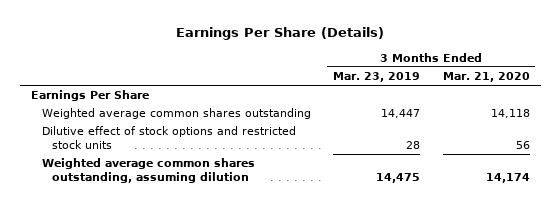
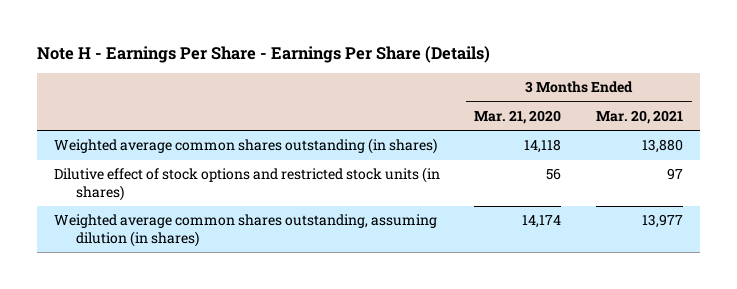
[176,27,385,41] Earnings Per Share (Details) -> [36,45,490,63] Note H - Earnings Per Share - Earnings Per Share (Details)
[333,72,421,83] Mar. 23, 2019 -> none
none -> [595,109,683,124] Mar. 20, 2021
[30,90,149,102] Earnings Per Share -> none
[41,108,311,120] Weighted average common shares outstanding -> [53,138,437,155] Weighted average common shares outstanding (in shares)
[41,126,296,149] Dilutive effect of stock options and restricted stock units -> [53,167,440,201] Dilutive effect of stock options and restricted stock units (in shares)
[41,158,255,183] Weighted average common shares outstanding, assuming dilution -> [53,214,437,247] Weighted average common shares outstanding, assuming dilution (in shares)

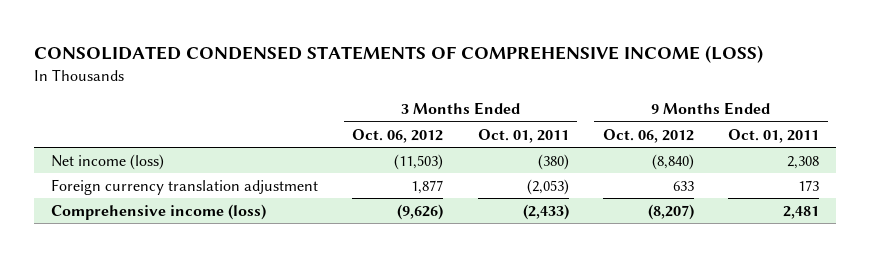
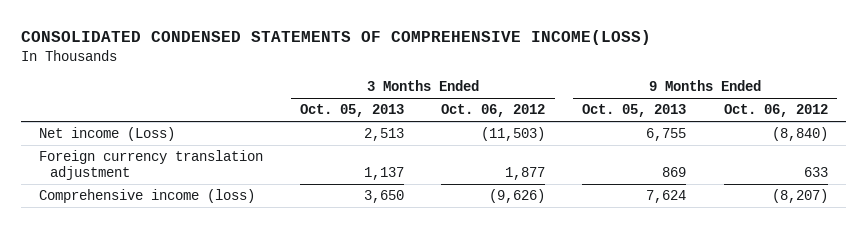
[34,44,764,63] CONSOLIDATED CONDENSED STATEMENTS OF COMPREHENSIVE INCOME (LOSS) -> [20,30,651,46] CONSOLIDATED CONDENSED STATEMENTS OF COMPREHENSIVE INCOME(LOSS)
[477,128,569,143] Oct. 01, 2011 -> none
[728,128,820,143] Oct. 01, 2011 -> none
none -> [300,104,405,118] Oct. 05, 2013
none -> [582,104,687,118] Oct. 05, 2013
[51,153,165,170] Net income (loss) -> [39,127,176,142] Net income (Loss)

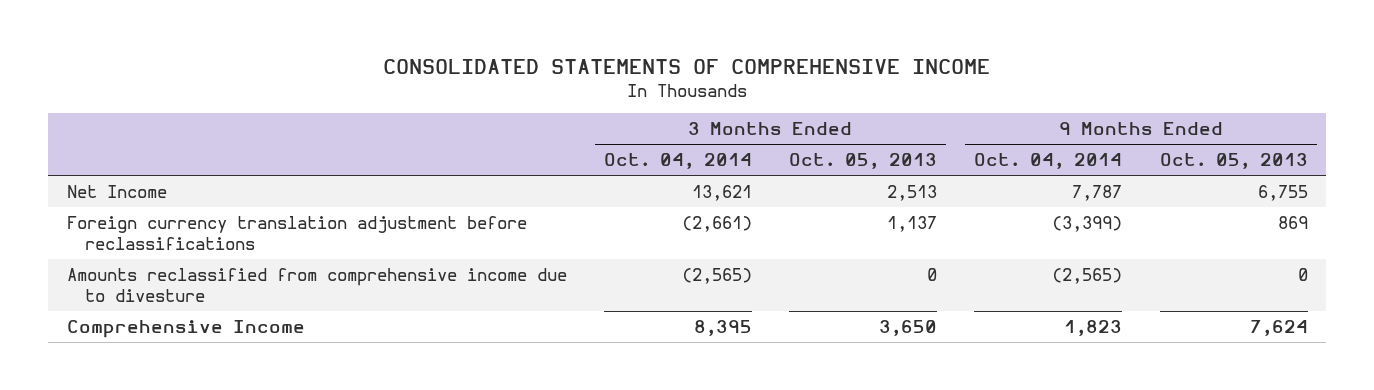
[20,30,651,46] CONSOLIDATED CONDENSED STATEMENTS OF COMPREHENSIVE INCOME(LOSS) -> [383,59,991,75] CONSOLIDATED STATEMENTS OF COMPREHENSIVE INCOME
[441,104,546,118] Oct. 06, 2012 -> none
[723,104,828,118] Oct. 06, 2012 -> none
none -> [603,153,752,170] Oct. 04, 2014
none -> [974,153,1123,170] Oct. 04, 2014
[39,127,176,142] Net income (Loss) -> [66,184,167,198] Net Income
[39,150,264,181] Foreign currency translation adjustment -> [66,215,527,251] Foreign currency translation adjustment before reclassifications
none -> [66,267,567,303] Amounts reclassified from comprehensive income due to divesture
[39,189,256,204] Comprehensive income (loss) -> [66,319,305,338] Comprehensive Income

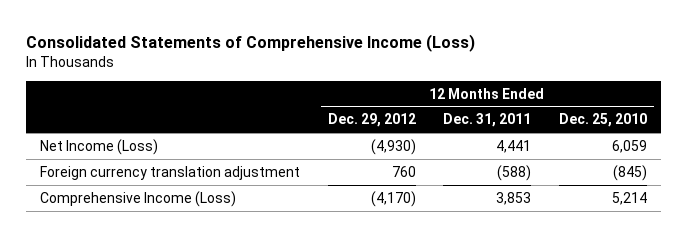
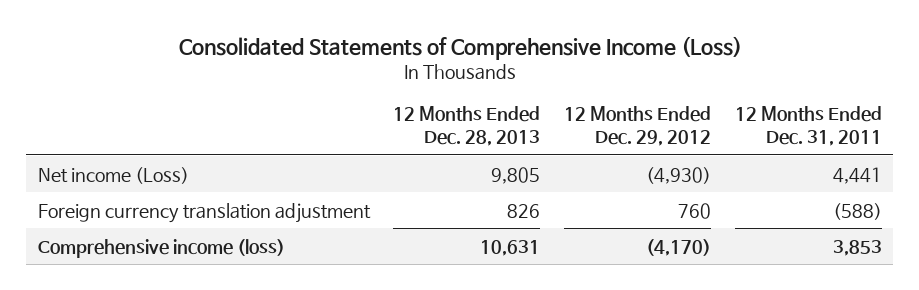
[558,113,647,128] Dec. 25, 2010 -> none
none -> [393,106,541,147] 12 Months Ended Dec. 28, 2013
[40,138,159,155] Net Income (Loss) -> [37,166,189,184] Net income (Loss)
[40,190,237,207] Comprehensive Income (Loss) -> [37,238,285,258] Comprehensive income (loss)

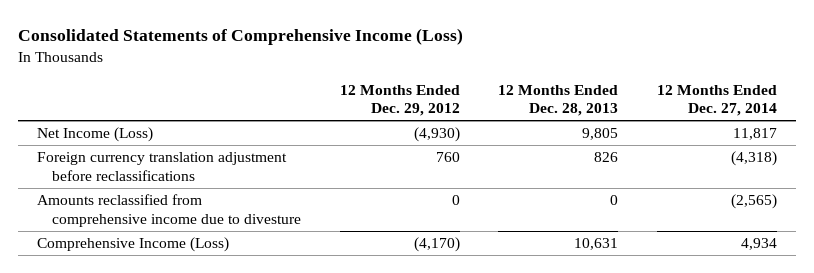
[734,106,882,147] 12 Months Ended Dec. 31, 2011 -> none
none -> [656,84,777,116] 12 Months Ended Dec. 27, 2014
[37,166,189,184] Net income (Loss) -> [36,127,153,143] Net Income (Loss)
[37,202,371,223] Foreign currency translation adjustment -> [36,152,287,181] Foreign currency translation adjustment before reclassifications
none -> [36,194,302,227] Amounts reclassified from comprehensive income due to divesture
[37,238,285,258] Comprehensive income (loss) -> [36,237,229,253] Comprehensive Income (Loss)

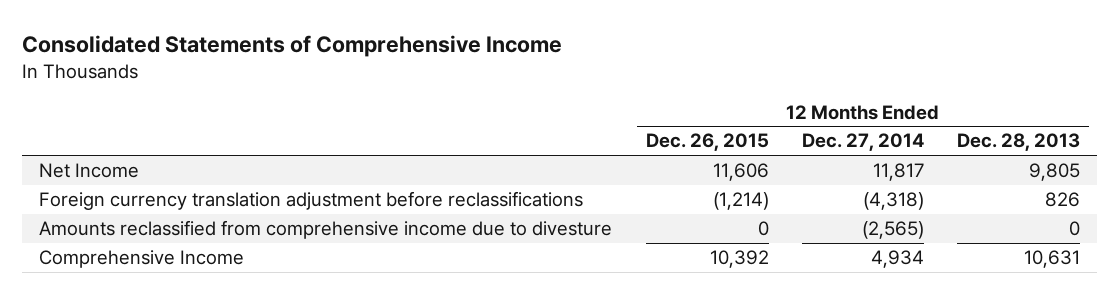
[17,28,463,46] Consolidated Statements of Comprehensive Income (Loss) -> [22,35,563,58] Consolidated Statements of Comprehensive Income
[339,84,460,116] 12 Months Ended Dec. 29, 2012 -> none
none -> [645,133,769,152] Dec. 26, 2015
[36,127,153,143] Net Income (Loss) -> [39,163,140,179] Net Income
[36,237,229,253] Comprehensive Income (Loss) -> [39,250,245,269] Comprehensive Income

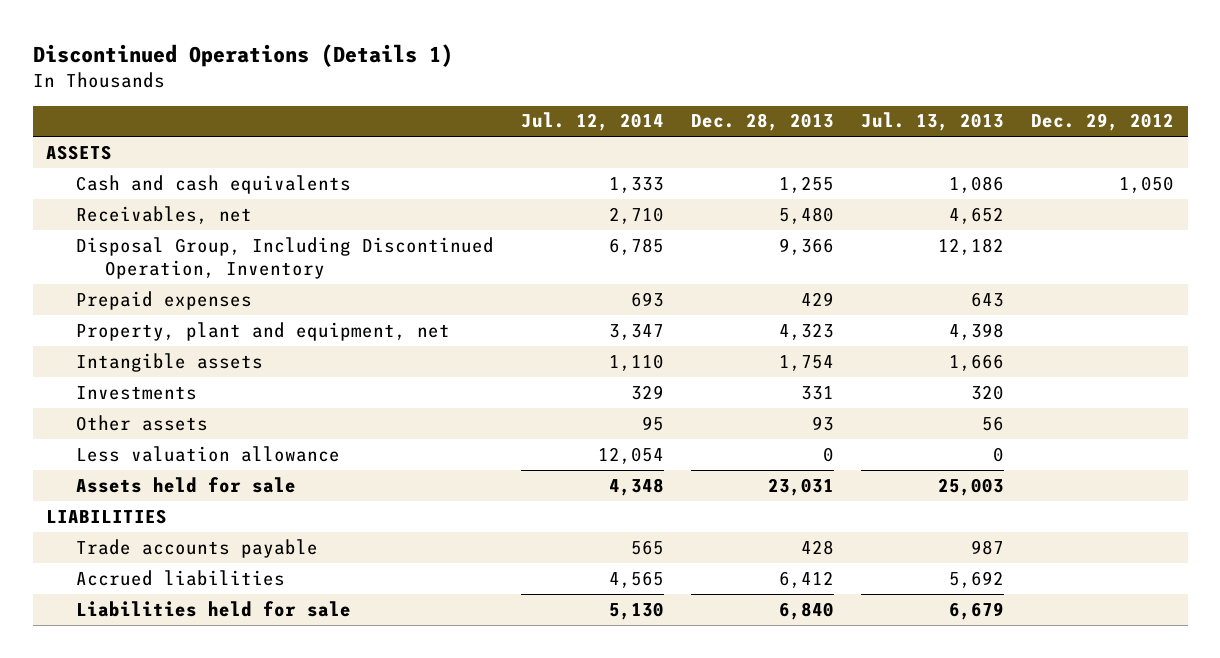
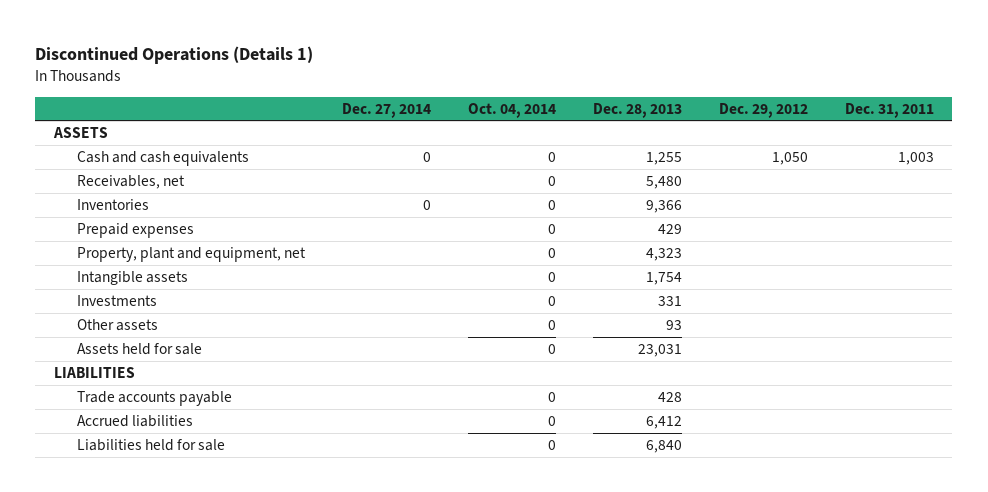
[520,112,664,132] Jul. 12, 2014 -> none
[860,112,1004,132] Jul. 13, 2013 -> none
none -> [342,102,432,118] Dec. 27, 2014
none -> [468,102,557,118] Oct. 04, 2014
none -> [844,102,934,118] Dec. 31, 2011
[75,236,494,280] Disposal Group, Including Discontinued Operation, Inventory -> [77,198,150,210] Inventories
[75,445,340,462] Less valuation allowance -> none

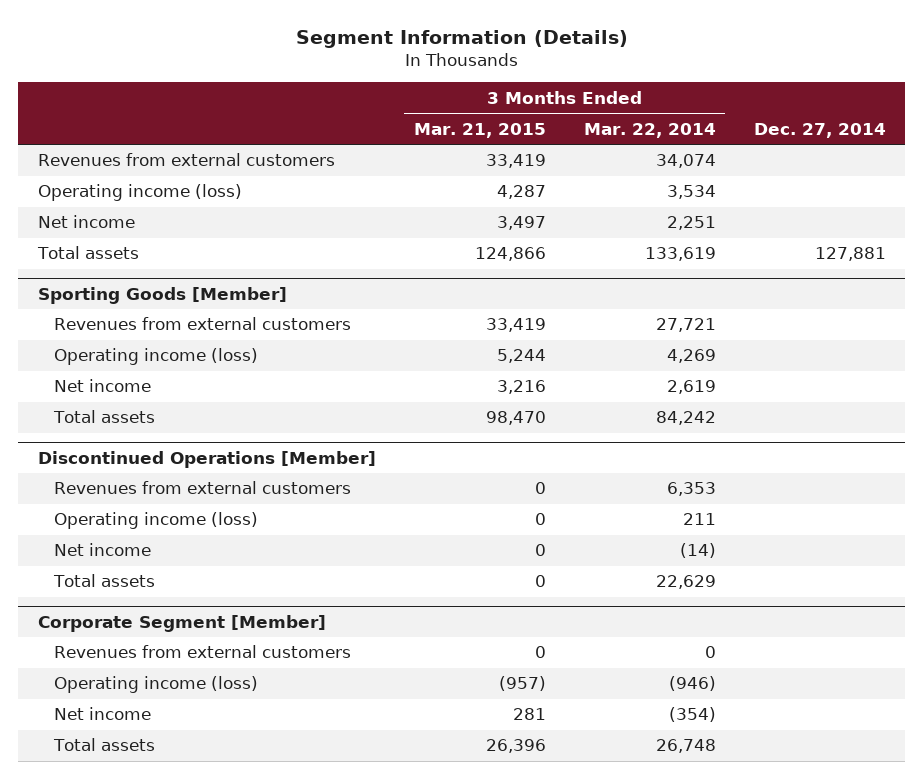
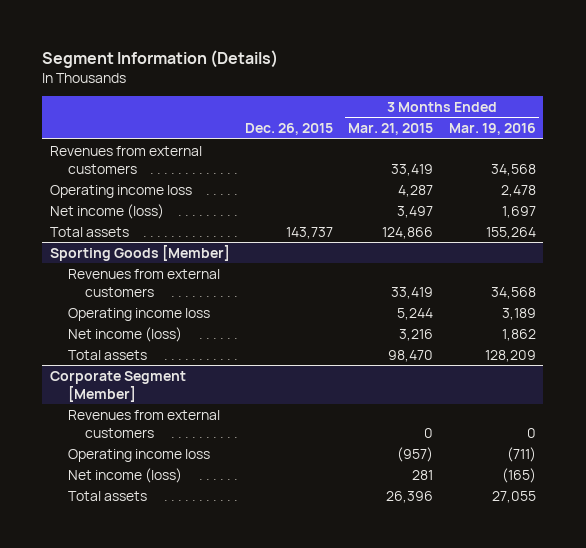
[583,122,716,138] Mar. 22, 2014 -> none
[754,122,887,138] Dec. 27, 2014 -> none
none -> [245,123,334,136] Dec. 26, 2015
none -> [448,123,536,136] Mar. 19, 2016
[37,184,242,202] Operating income (loss) -> [50,184,193,198] Operating income loss
[37,215,135,229] Net income -> [50,203,165,219] Net income (loss)
[54,348,259,366] Operating income (loss) -> [67,307,210,321] Operating income loss
[54,379,152,393] Net income -> [67,326,182,342] Net income (loss)
[37,450,376,468] Discontinued Operations [Member] -> none
[54,481,352,495] Revenues from external customers -> none
[54,512,259,530] Operating income (loss) -> none
[54,543,152,557] Net income -> none
[53,574,156,588] Total assets -> none
[54,676,259,694] Operating income (loss) -> [67,448,210,462] Operating income loss
[54,707,152,721] Net income -> [67,467,182,483] Net income (loss)

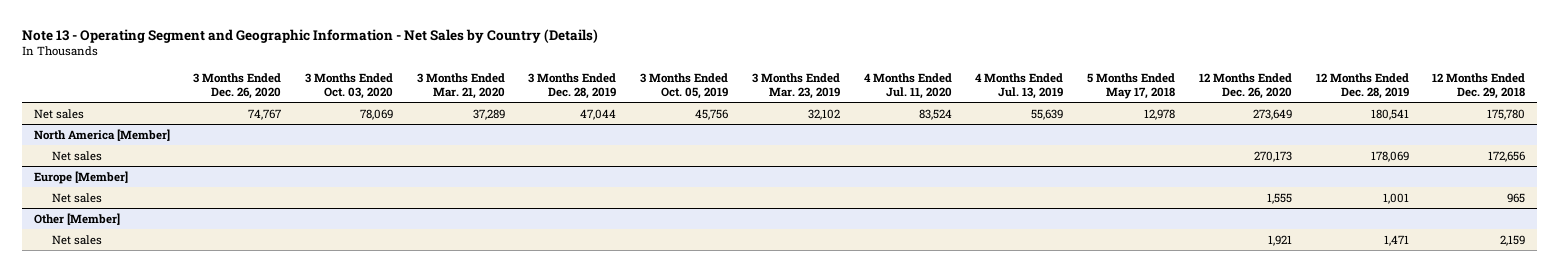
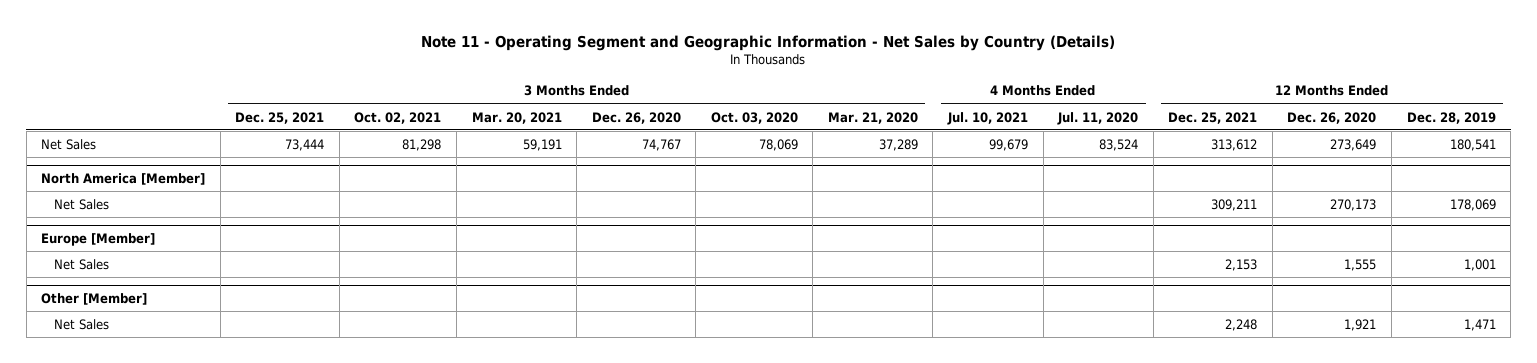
[21,28,598,43] Note 13 - Operating Segment and Geographic Information - Net Sales by Country (Details) -> [421,34,1116,51] Note 11 - Operating Segment and Geographic Information - Net Sales by Country (Details)
[528,72,617,100] 3 Months Ended Dec. 28, 2019 -> none
[640,72,729,100] 3 Months Ended Oct. 05, 2019 -> none
[751,72,840,100] 3 Months Ended Mar. 23, 2019 -> none
[975,72,1064,100] 4 Months Ended Jul. 13, 2019 -> none
[1087,72,1176,100] 5 Months Ended May 17, 2018 -> none
[1432,72,1526,100] 12 Months Ended Dec. 29, 2018 -> none
none -> [235,111,325,124] Dec. 25, 2021
none -> [354,111,442,124] Oct. 02, 2021
none -> [471,111,562,124] Mar. 20, 2021
none -> [947,111,1029,125] Jul. 10, 2021
none -> [1168,111,1258,124] Dec. 25, 2021
[33,108,84,119] Net sales -> [41,138,97,150] Net Sales
[52,150,103,161] Net sales -> [53,198,109,210] Net Sales
[52,192,103,203] Net sales -> [53,258,109,270] Net Sales
[52,234,103,245] Net sales -> [53,318,109,330] Net Sales

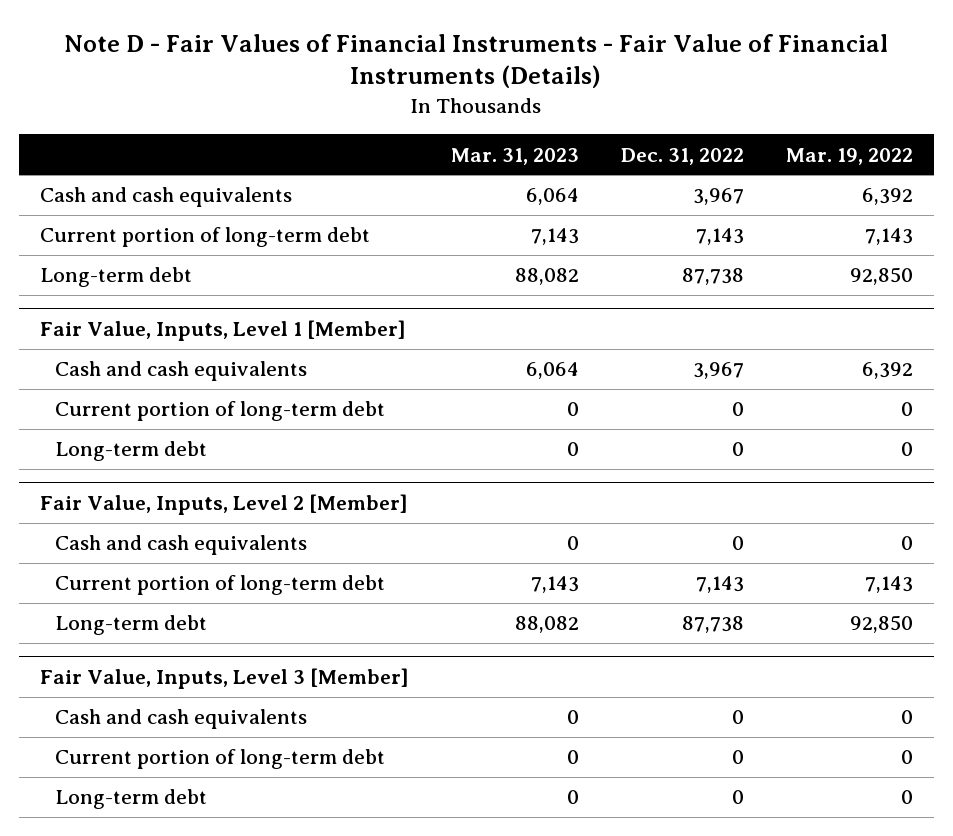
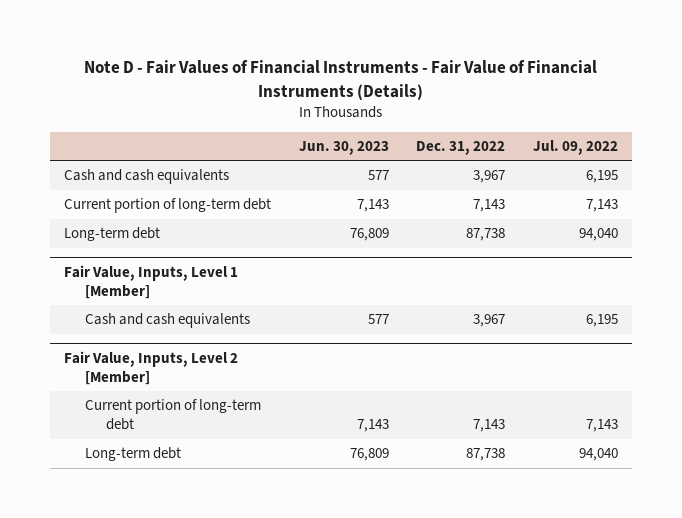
[450,147,579,165] Mar. 31, 2023 -> none
[786,147,914,165] Mar. 19, 2022 -> none
none -> [298,141,389,156] Jun. 30, 2023
none -> [532,140,618,156] Jul. 09, 2022
[55,401,386,422] Current portion of long-term debt -> none
[55,441,208,462] Long-term debt -> none
[55,535,308,556] Cash and cash equivalents -> none
[39,667,409,689] Fair Value, Inputs, Level 3 [Member] -> none
[55,709,308,730] Cash and cash equivalents -> none
[55,749,386,770] Current portion of long-term debt -> none
[55,789,208,810] Long-term debt -> none

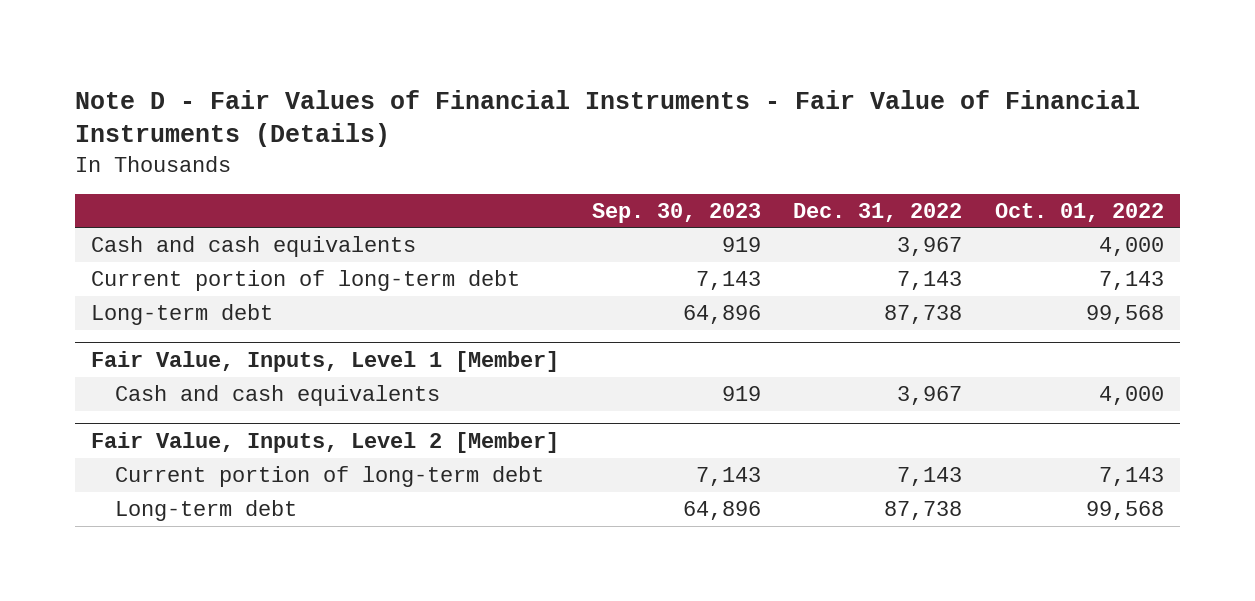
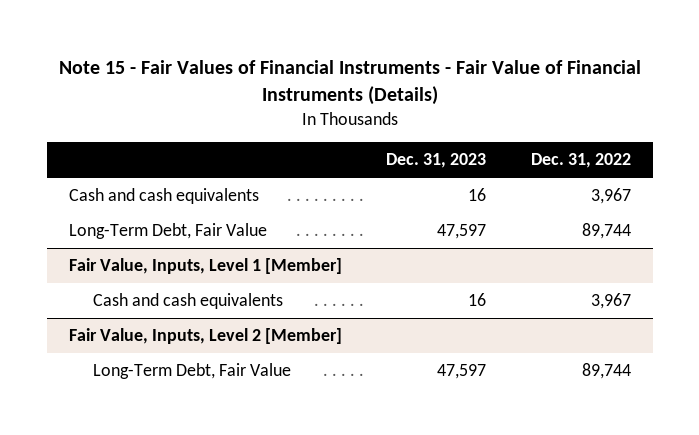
[74,89,1140,148] Note D - Fair Values of Financial Instruments - Fair Value of Financial Instruments (Details) -> [58,59,641,106] Note 15 - Fair Values of Financial Instruments - Fair Value of Financial Instruments (Details)
[591,202,761,223] Sep. 30, 2023 -> none
[994,202,1164,222] Oct. 01, 2022 -> none
none -> [386,153,487,169] Dec. 31, 2023
[90,270,520,292] Current portion of long-term debt -> none
[90,304,273,326] Long-term debt -> [68,223,267,240] Long-Term Debt, Fair Value
[884,305,963,325] 87,738 -> [581,223,631,240] 89,744
[115,466,545,488] Current portion of long-term debt -> none
[115,500,298,522] Long-term debt -> [93,363,292,380] Long-Term Debt, Fair Value
[884,501,963,521] 87,738 -> [581,363,631,380] 89,744

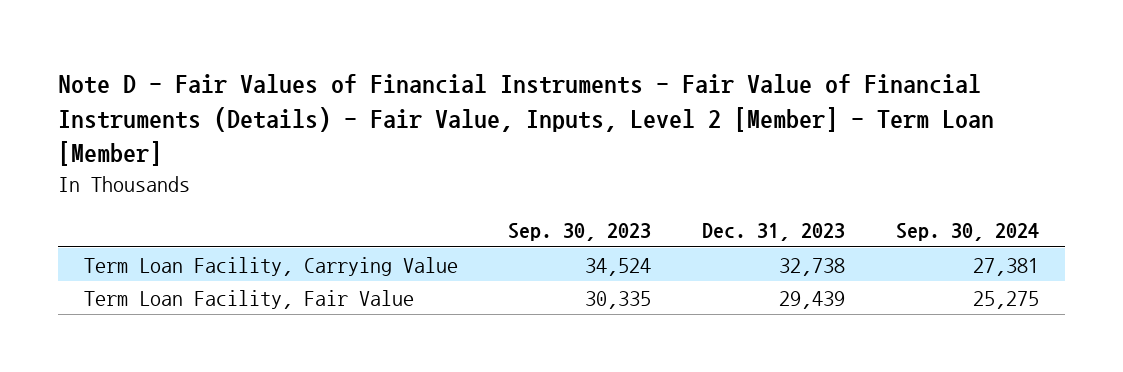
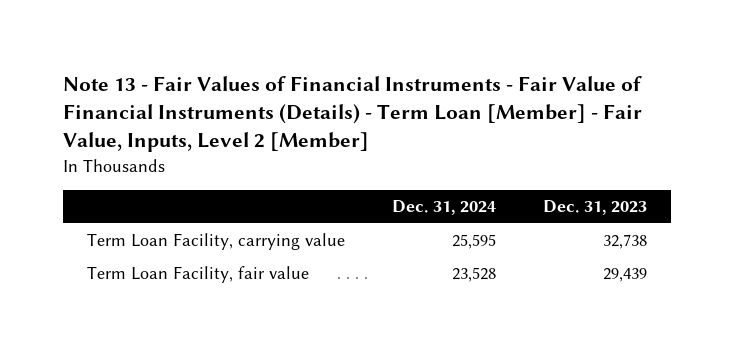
[58,74,995,167] Note D - Fair Values of Financial Instruments - Fair Value of Financial Instruments (Details) - Fair Value, Inputs, Level 2 [Member] - Term Loan [Member] -> [63,76,643,153] Note 13 - Fair Values of Financial Instruments - Fair Value of Financial Instruments (Details) - Term Loan [Member] - Fair Value, Inputs, Level 2 [Member]
[508,223,652,242] Sep. 30, 2023 -> none
[896,223,1040,242] Sep. 30, 2024 -> none
none -> [391,200,496,216] Dec. 31, 2024
[83,256,458,276] Term Loan Facility, Carrying Value -> [86,233,345,251] Term Loan Facility, carrying value
[83,289,414,309] Term Loan Facility, Fair Value -> [86,266,309,284] Term Loan Facility, fair value

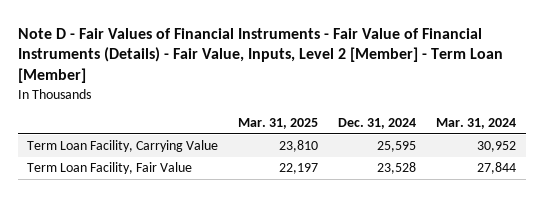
[63,76,643,153] Note 13 - Fair Values of Financial Instruments - Fair Value of Financial Instruments (Details) - Term Loan [Member] - Fair Value, Inputs, Level 2 [Member] -> [17,27,503,84] Note D - Fair Values of Financial Instruments - Fair Value of Financial Instruments (Details) - Fair Value, Inputs, Level 2 [Member] - Term Loan [Member]
[543,200,648,216] Dec. 31, 2023 -> none
none -> [238,118,319,130] Mar. 31, 2025
none -> [435,118,516,130] Mar. 31, 2024
[86,233,345,251] Term Loan Facility, carrying value -> [27,140,219,153] Term Loan Facility, Carrying Value
[86,266,309,284] Term Loan Facility, fair value -> [27,162,193,175] Term Loan Facility, Fair Value

